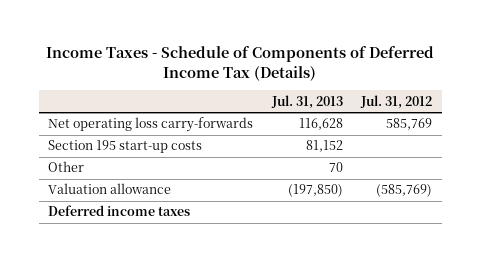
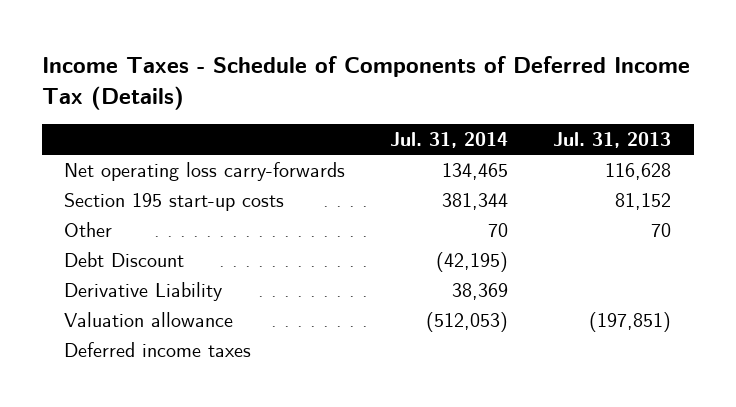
[360,94,433,109] Jul. 31, 2012 -> none
none -> [390,131,509,148] Jul. 31, 2014
none -> [64,252,185,268] Debt Discount
none -> [64,282,223,302] Derivative Liability
[287,184,343,198] (197,850) -> [589,312,672,333] (197,851)

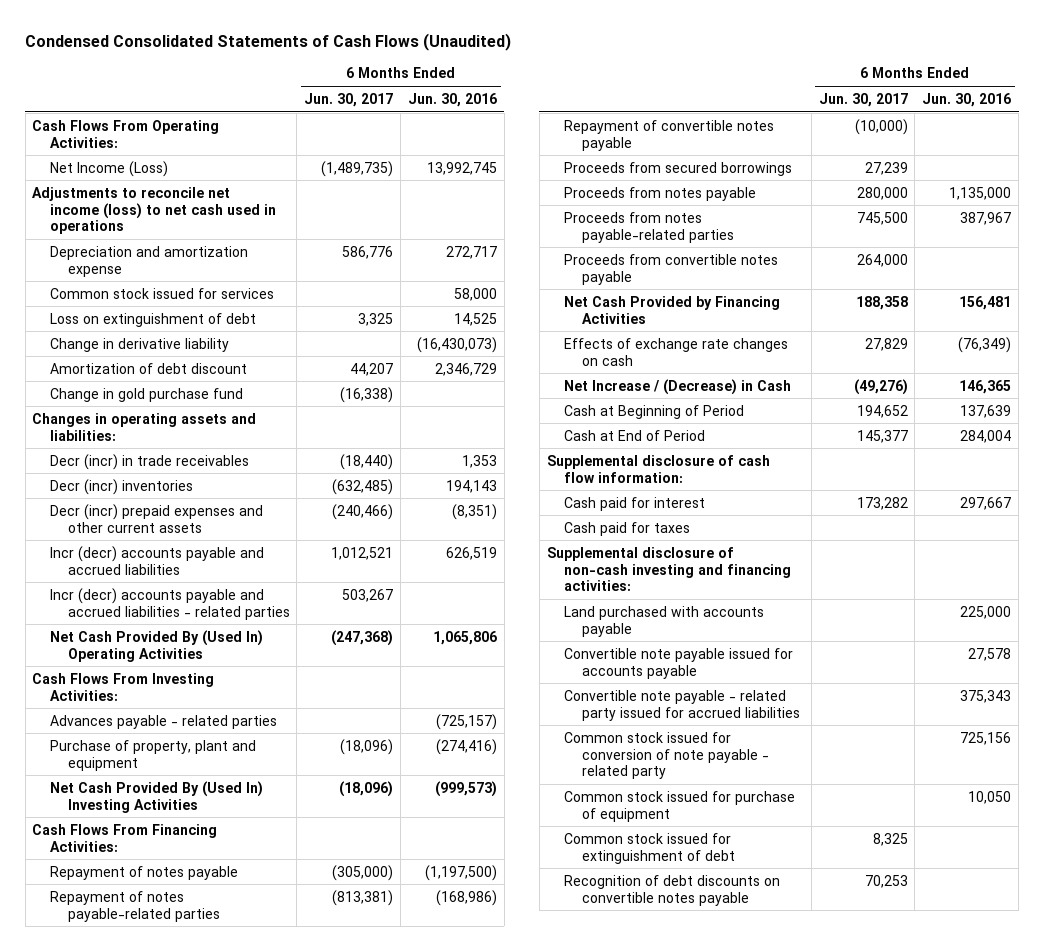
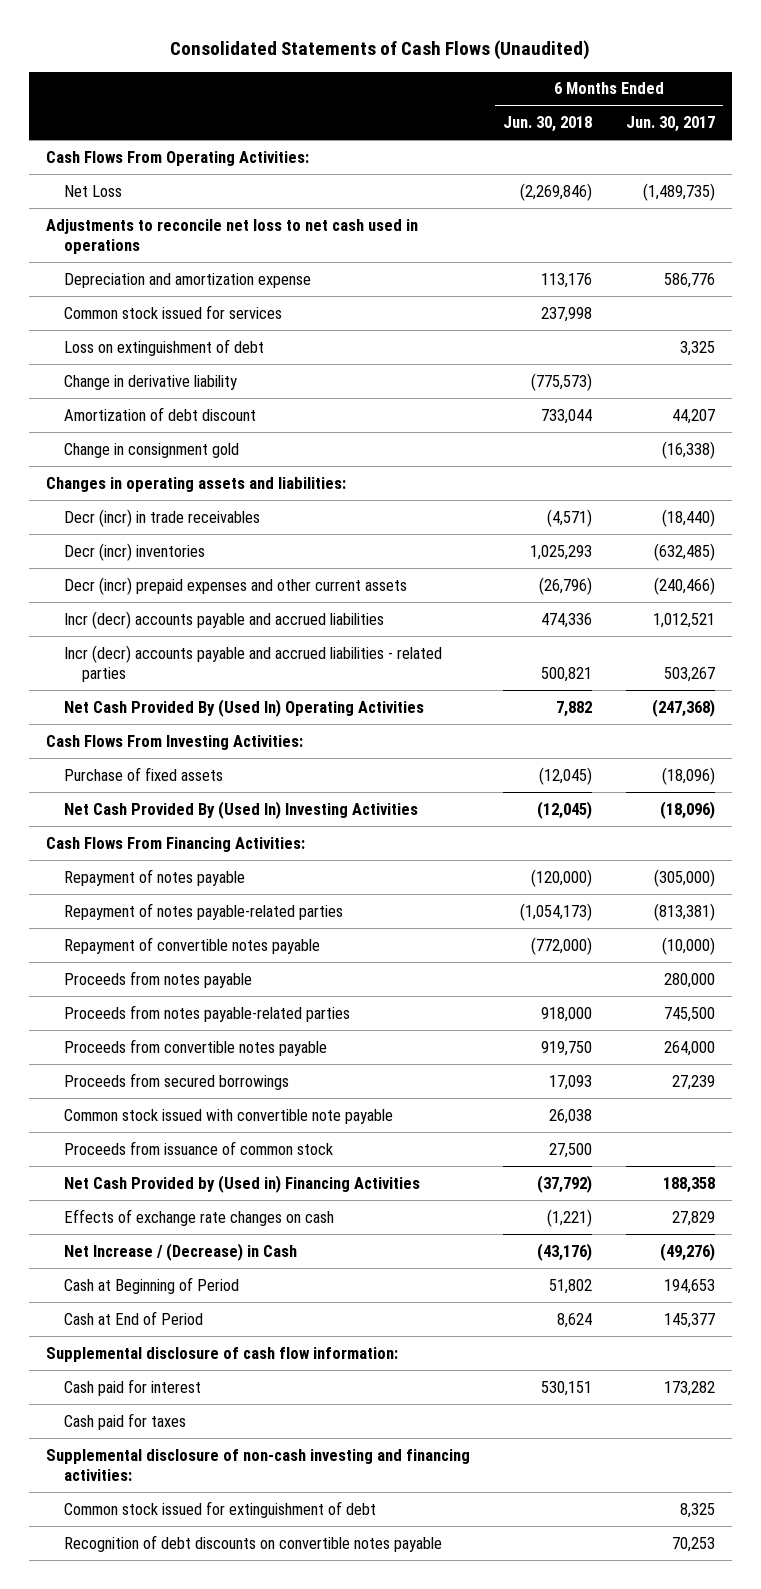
[25,32,512,51] Condensed Consolidated Statements of Cash Flows (Unaudited) -> [170,40,591,61] Consolidated Statements of Cash Flows (Unaudited)
[408,92,498,107] Jun. 30, 2016 -> none
none -> [503,116,593,133] Jun. 30, 2018
[50,160,169,177] Net Income (Loss) -> [64,184,123,197] Net Loss
[32,186,277,235] Adjustments to reconcile net income (loss) to net cash used in operations -> [46,218,419,255] Adjustments to reconcile net loss to net cash used in operations
[50,387,244,402] Change in gold purchase fund -> [64,442,240,458] Change in consignment gold
[50,714,278,729] Advances payable - related parties -> none
[50,739,257,771] Purchase of property, plant and equipment -> [64,766,224,781] Purchase of fixed assets
[564,161,793,176] Proceeds from secured borrowings -> [64,1072,290,1090] Proceeds from secured borrowings
none -> [64,1108,394,1124] Common stock issued with convertible note payable
none -> [64,1140,334,1155] Proceeds from issuance of common stock
[564,295,781,324] Net Cash Provided by Financing Activities -> [64,1174,421,1193] Net Cash Provided by (Used in) Financing Activities
[856,404,908,418] 194,652 -> [663,1278,715,1294] 194,653
[564,605,765,637] Land purchased with accounts payable -> none
[564,647,794,679] Convertible note payable issued for accounts payable -> none
[564,689,800,721] Convertible note payable - related party issued for accrued liabilities -> none
[564,731,769,780] Common stock issued for conversion of note payable - related party -> none
[564,790,796,822] Common stock issued for purchase of equipment -> none

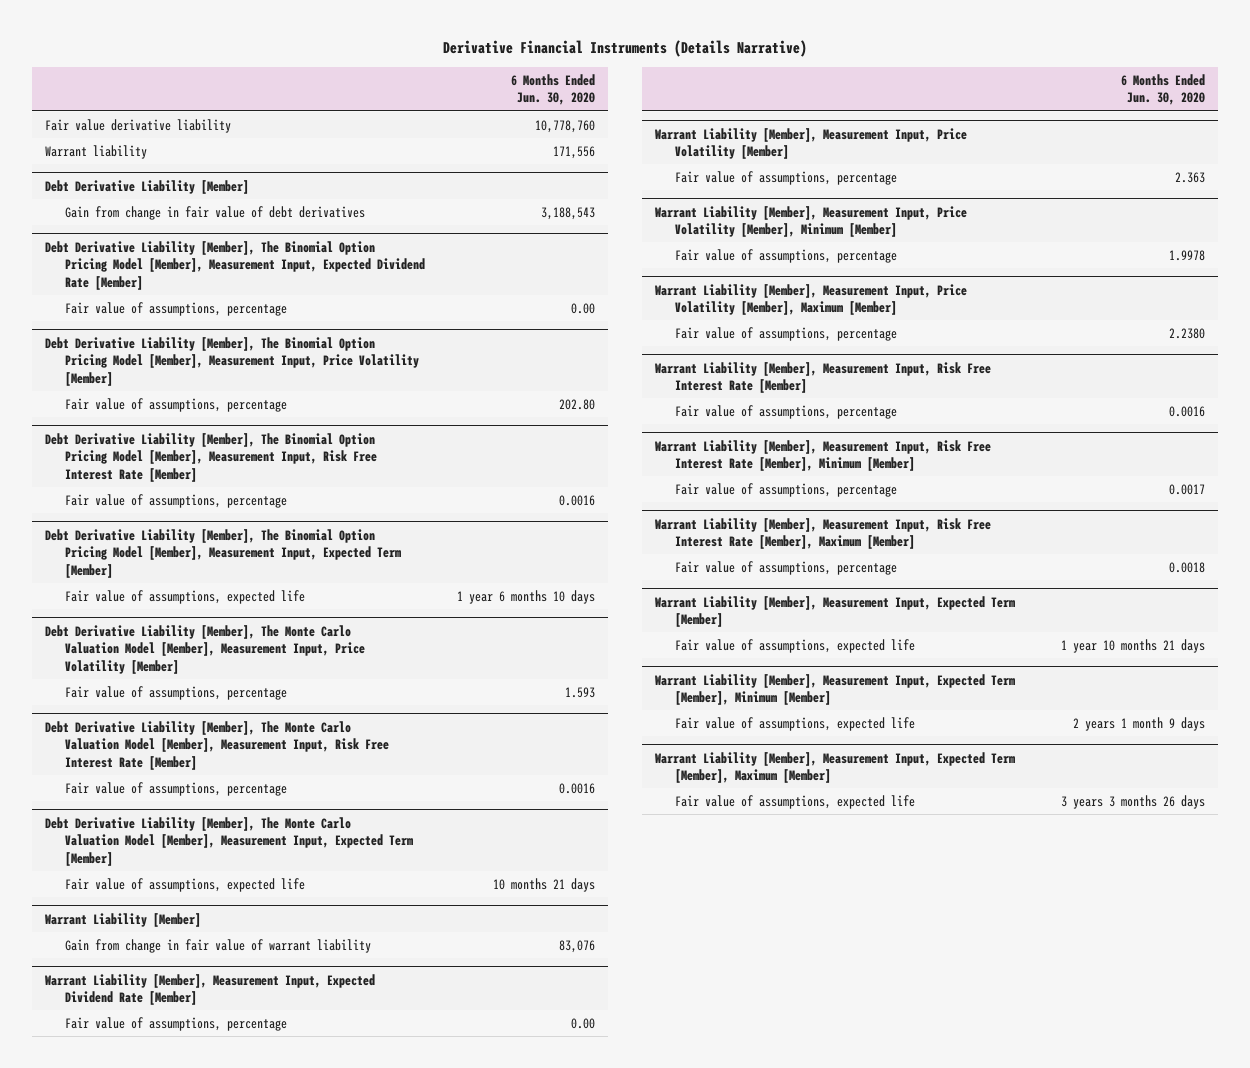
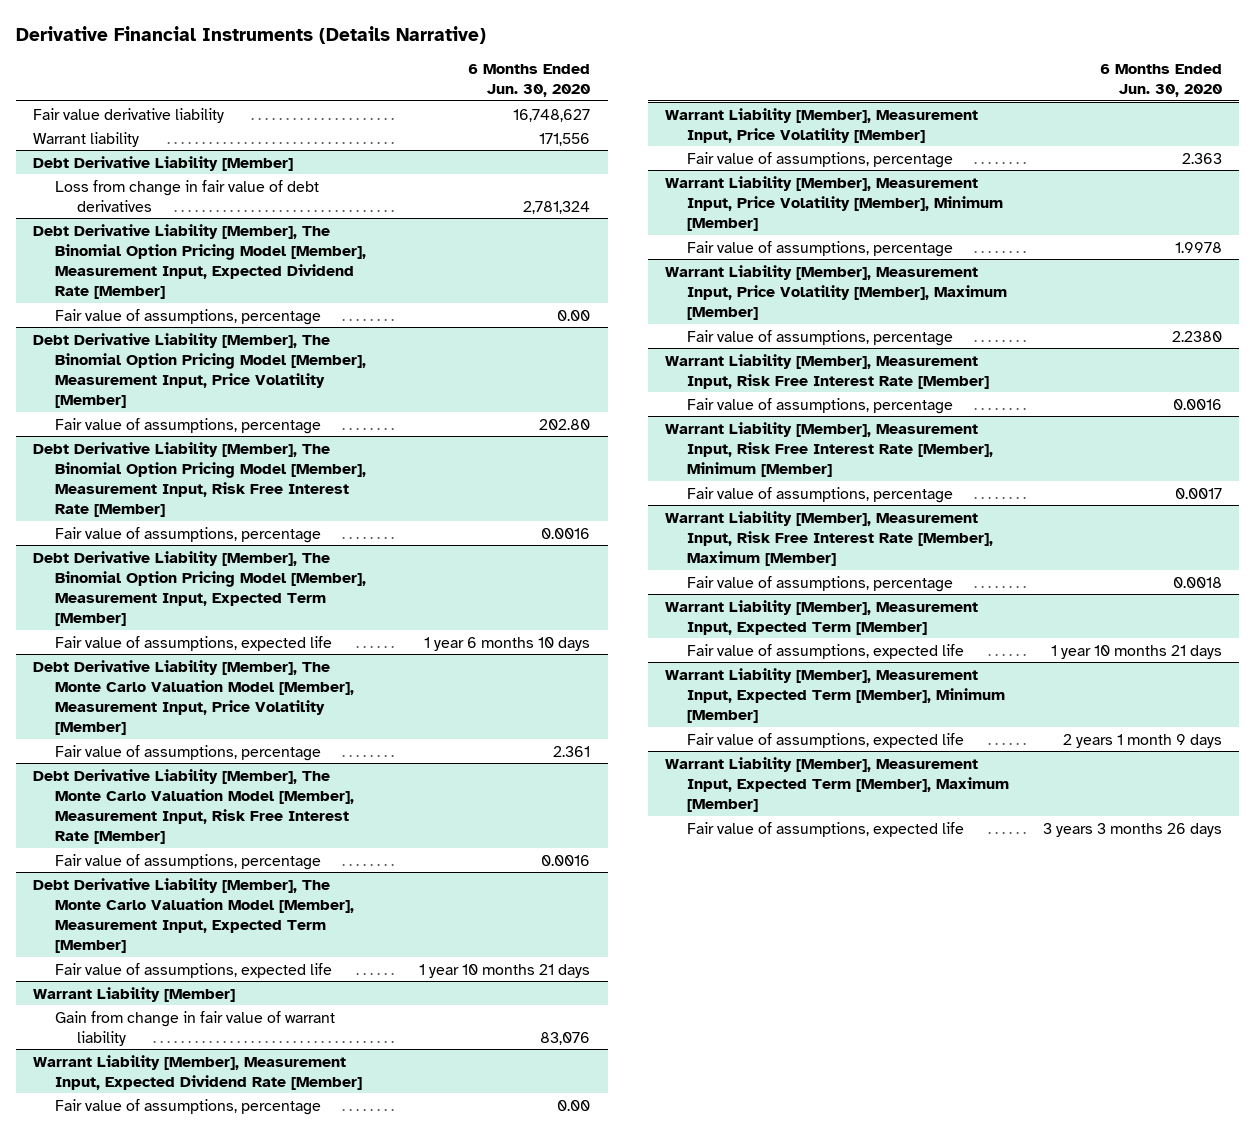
[535,119,596,133] 10,778,760 -> [513,108,591,122] 16,748,627
[65,205,366,220] Gain from change in fair value of debt derivatives -> [54,179,319,212] Loss from change in fair value of debt derivatives
[541,206,596,220] 3,188,543 -> [523,200,591,214] 2,781,324
[565,686,596,698] 1.593 -> [553,745,591,757] 2.361
[493,877,596,892] 10 months 21 days -> [419,963,591,978] 1 year 10 months 21 days

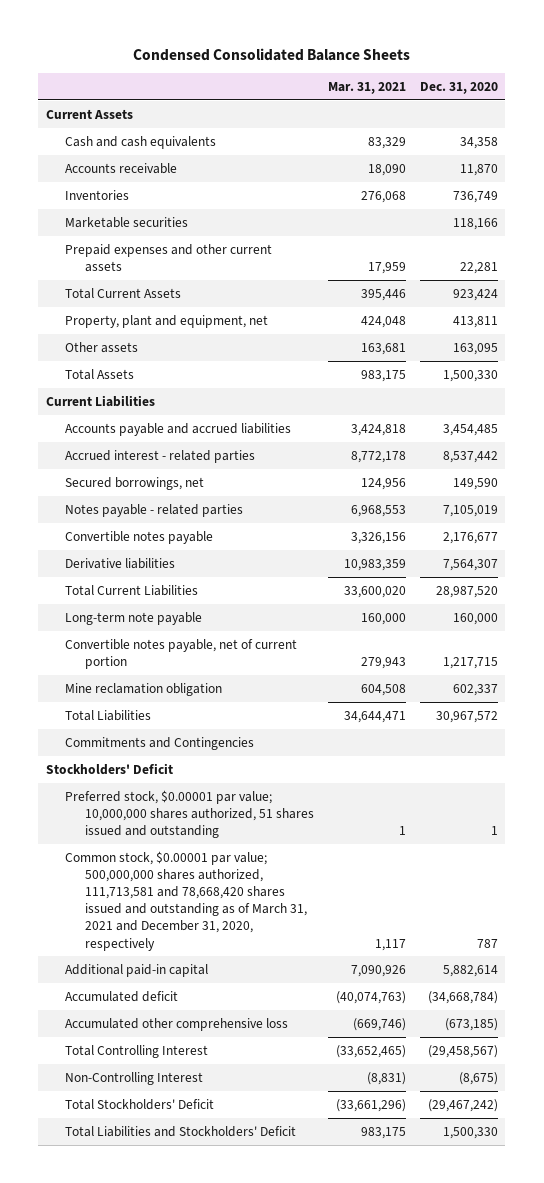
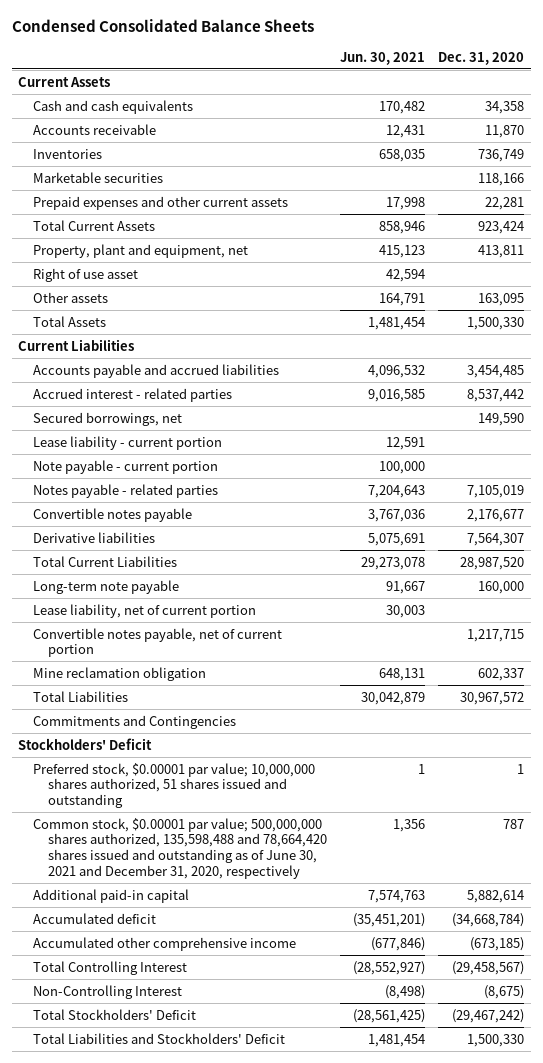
[327,81,406,94] Mar. 31, 2021 -> none
none -> [340,51,426,65] Jun. 30, 2021
none -> [33,267,139,282] Right of use asset
none -> [33,435,223,450] Lease liability - current portion
none -> [33,459,219,474] Note payable - current portion
none -> [33,603,257,618] Lease liability, net of current portion
[65,850,307,951] Common stock, $0.00001 par value; 500,000,000 shares authorized, 111,713,581 and 78,668,420 shares issued and outstanding as of March 31, 2021 and December 31, 2020, respectively -> [33,817,328,880] Common stock, $0.00001 par value; 500,000,000 shares authorized, 135,598,488 and 78,664,420 shares issued and outstanding as of June 30, 2021 and December 31, 2020, respectively
[65,1017,289,1031] Accumulated other comprehensive loss -> [33,936,297,951] Accumulated other comprehensive income

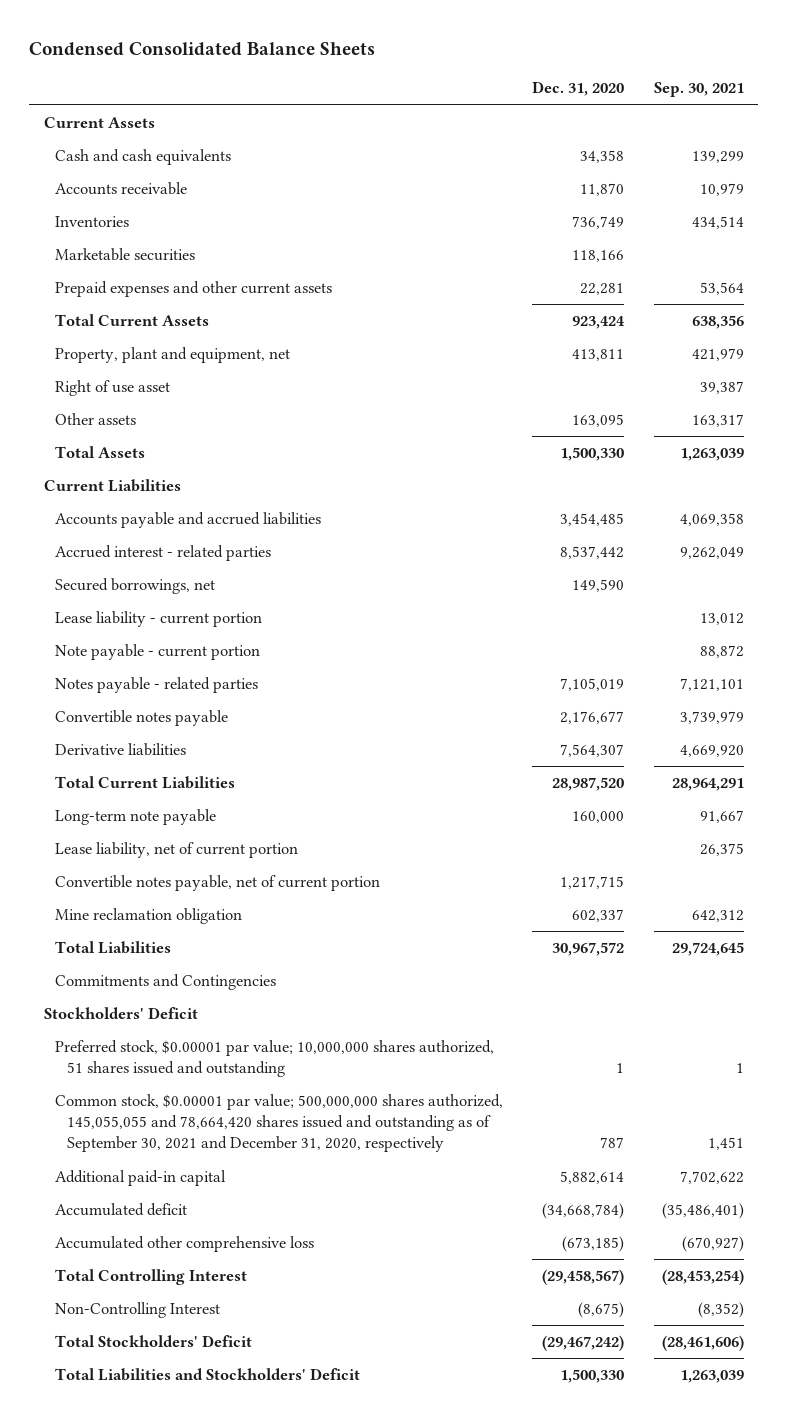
[340,51,426,65] Jun. 30, 2021 -> none
none -> [653,82,744,98] Sep. 30, 2021
[33,817,328,880] Common stock, $0.00001 par value; 500,000,000 shares authorized, 135,598,488 and 78,664,420 shares issued and outstanding as of June 30, 2021 and December 31, 2020, respectively -> [55,1094,504,1153] Common stock, $0.00001 par value; 500,000,000 shares authorized, 145,055,055 and 78,664,420 shares issued and outstanding as of September 30, 2021 and December 31, 2020, respectively
[33,936,297,951] Accumulated other comprehensive income -> [55,1236,315,1253] Accumulated other comprehensive loss

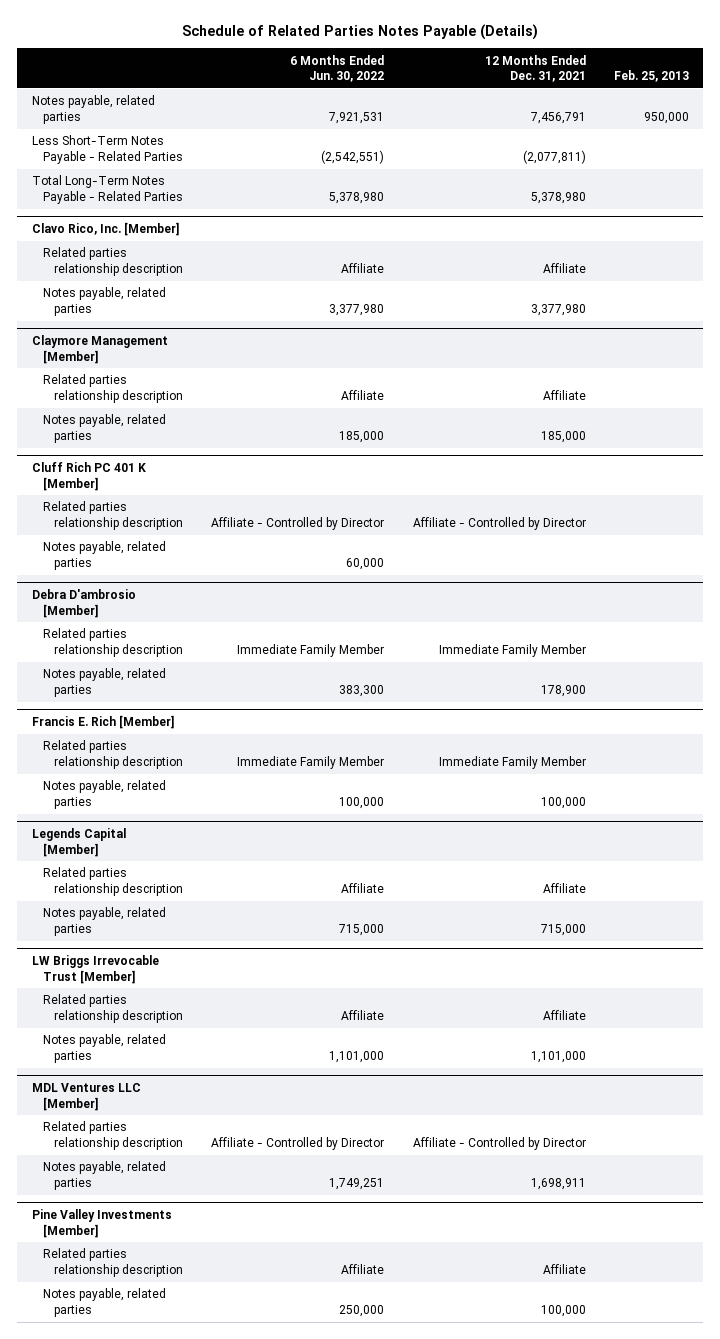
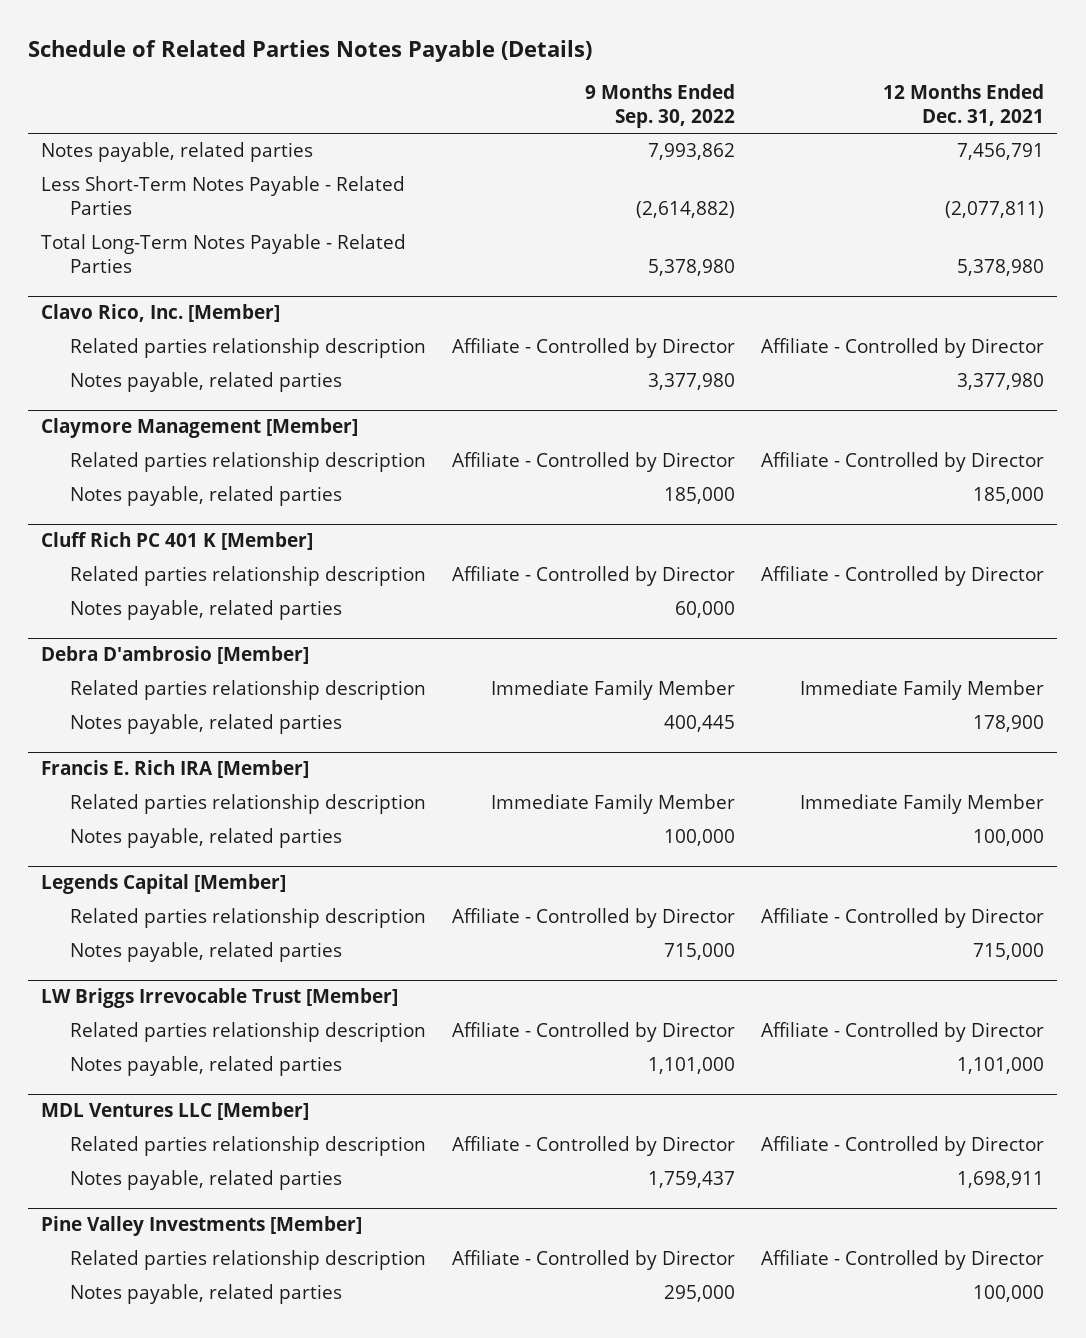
[290,54,385,82] 6 Months Ended Jun. 30, 2022 -> none
[613,69,689,82] Feb. 25, 2013 -> none
none -> [584,84,735,129] 9 Months Ended Sep. 30, 2022
[542,262,586,273] Affiliate -> [761,338,1045,359] Affiliate - Controlled by Director
[542,389,586,400] Affiliate -> [761,452,1045,473] Affiliate - Controlled by Director
[31,715,175,730] Francis E. Rich [Member] -> [41,760,310,779] Francis E. Rich IRA [Member]
[542,882,586,893] Affiliate -> [761,908,1045,929] Affiliate - Controlled by Director
[542,1009,586,1020] Affiliate -> [761,1022,1045,1043] Affiliate - Controlled by Director
[542,1263,586,1274] Affiliate -> [761,1250,1045,1271] Affiliate - Controlled by Director

